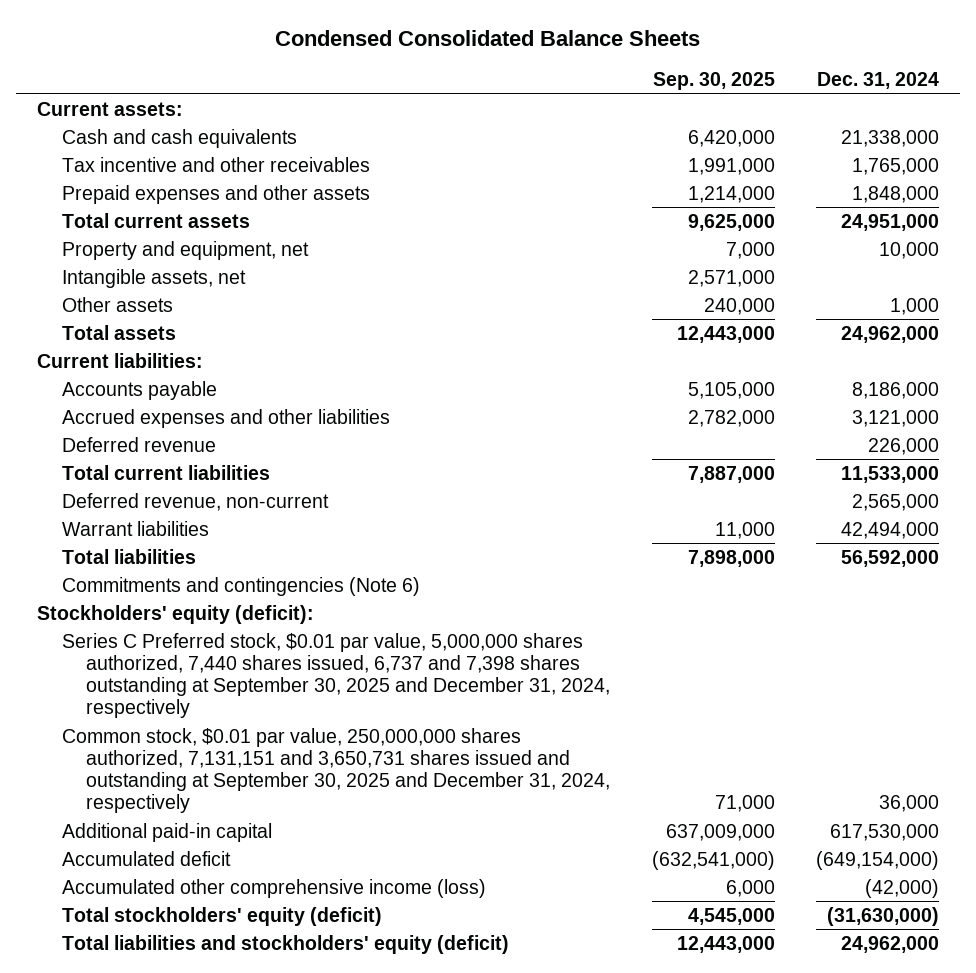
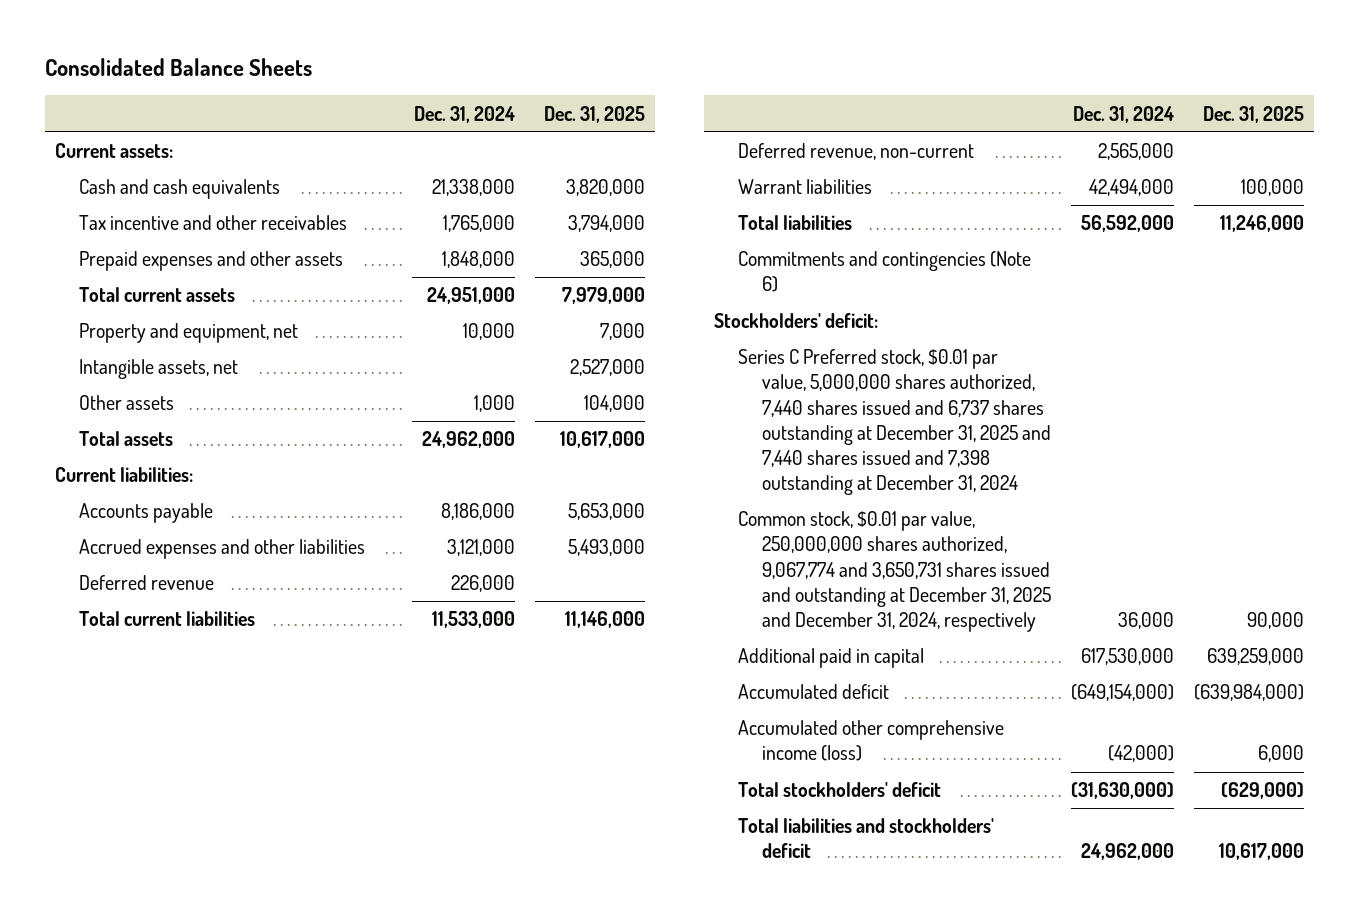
[275,30,701,47] Condensed Consolidated Balance Sheets -> [45,57,313,76] Consolidated Balance Sheets
[652,72,775,91] Sep. 30, 2025 -> none
none -> [544,105,646,123] Dec. 31, 2025
[37,604,315,624] Stockholders' equity (deficit): -> [713,313,878,329] Stockholders' deficit:
[61,632,610,719] Series C Preferred stock, $0.01 par value, 5,000,000 shares authorized, 7,440 shares issued, 6,737 and 7,398 shares outstanding at September 30, 2025 and December 31, 2024, respectively -> [737,349,1051,496] Series C Preferred stock, $0.01 par value, 5,000,000 shares authorized, 7,440 shares issued and 6,737 shares outstanding at December 31, 2025 and 7,440 shares issued and 7,398 outstanding at December 31, 2024
[61,727,610,814] Common stock, $0.01 par value, 250,000,000 shares authorized, 7,131,151 and 3,650,731 shares issued and outstanding at September 30, 2025 and December 31, 2024, respectively -> [737,511,1051,633] Common stock, $0.01 par value, 250,000,000 shares authorized, 9,067,774 and 3,650,731 shares issued and outstanding at December 31, 2025 and December 31, 2024, respectively
[61,822,272,842] Additional paid-in capital -> [737,648,924,669] Additional paid in capital
[61,906,382,926] Total stockholders' equity (deficit) -> [737,782,941,798] Total stockholders' deficit
[61,934,509,954] Total liabilities and stockholders' equity (deficit) -> [737,818,994,859] Total liabilities and stockholders' deficit

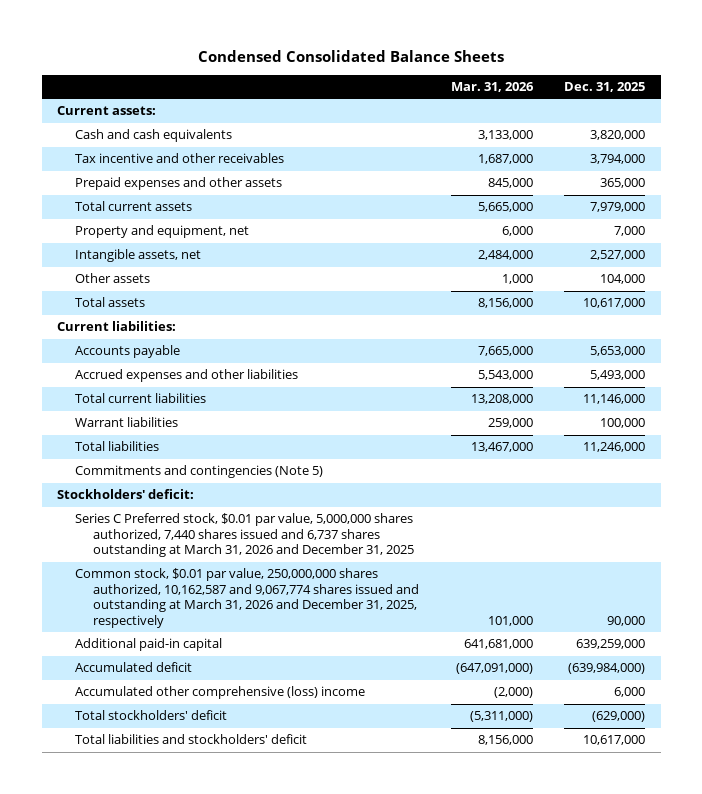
[45,57,313,76] Consolidated Balance Sheets -> [198,49,505,62] Condensed Consolidated Balance Sheets
[414,105,516,123] Dec. 31, 2024 -> none
none -> [450,82,534,93] Mar. 31, 2026
[79,575,215,591] Deferred revenue -> none
[737,143,974,161] Deferred revenue, non-current -> none
[737,251,1031,293] Commitments and contingencies (Note 6) -> [75,465,324,479] Commitments and contingencies (Note 5)
[737,349,1051,496] Series C Preferred stock, $0.01 par value, 5,000,000 shares authorized, 7,440 shares issued and 6,737 shares outstanding at December 31, 2025 and 7,440 shares issued and 7,398 outstanding at December 31, 2024 -> [75,513,415,558] Series C Preferred stock, $0.01 par value, 5,000,000 shares authorized, 7,440 shares issued and 6,737 shares outstanding at March 31, 2026 and December 31, 2025
[737,511,1051,633] Common stock, $0.01 par value, 250,000,000 shares authorized, 9,067,774 and 3,650,731 shares issued and outstanding at December 31, 2025 and December 31, 2024, respectively -> [75,568,420,628] Common stock, $0.01 par value, 250,000,000 shares authorized, 10,162,587 and 9,067,774 shares issued and outstanding at March 31, 2026 and December 31, 2025, respectively
[737,648,924,669] Additional paid in capital -> [75,638,223,652] Additional paid-in capital
[737,720,1004,762] Accumulated other comprehensive income (loss) -> [75,686,366,700] Accumulated other comprehensive (loss) income

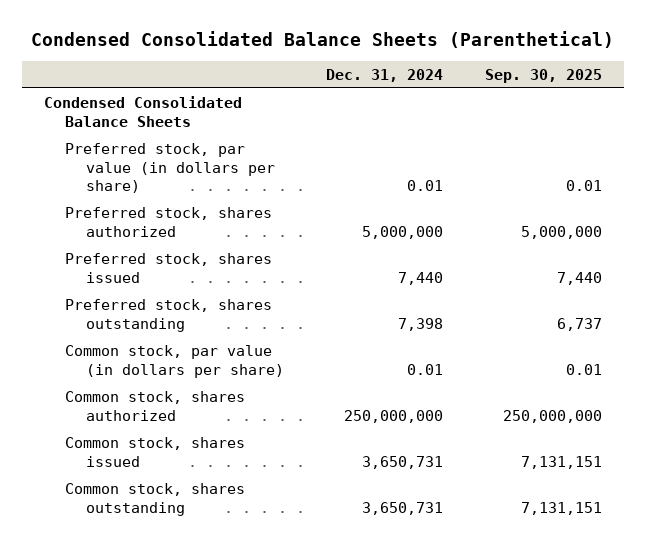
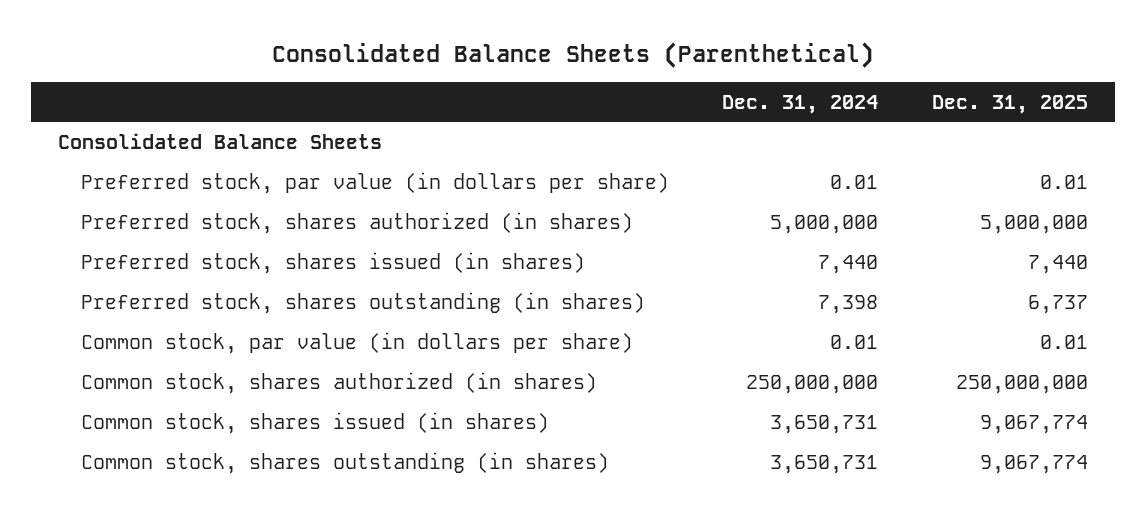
[31,30,615,48] Condensed Consolidated Balance Sheets (Parenthetical) -> [271,41,874,68] Consolidated Balance Sheets (Parenthetical)
[485,68,603,83] Sep. 30, 2025 -> none
none -> [932,94,1089,114] Dec. 31, 2025
[43,96,242,127] Condensed Consolidated Balance Sheets -> [57,132,382,149] Consolidated Balance Sheets
[64,207,272,237] Preferred stock, shares authorized -> [80,211,633,234] Preferred stock, shares authorized (in shares)
[64,253,272,283] Preferred stock, shares issued -> [80,251,585,274] Preferred stock, shares issued (in shares)
[64,299,272,332] Preferred stock, shares outstanding -> [80,291,645,314] Preferred stock, shares outstanding (in shares)
[64,391,245,421] Common stock, shares authorized -> [80,371,597,394] Common stock, shares authorized (in shares)
[64,437,245,467] Common stock, shares issued -> [80,411,549,434] Common stock, shares issued (in shares)
[64,483,245,516] Common stock, shares outstanding -> [80,451,609,474] Common stock, shares outstanding (in shares)

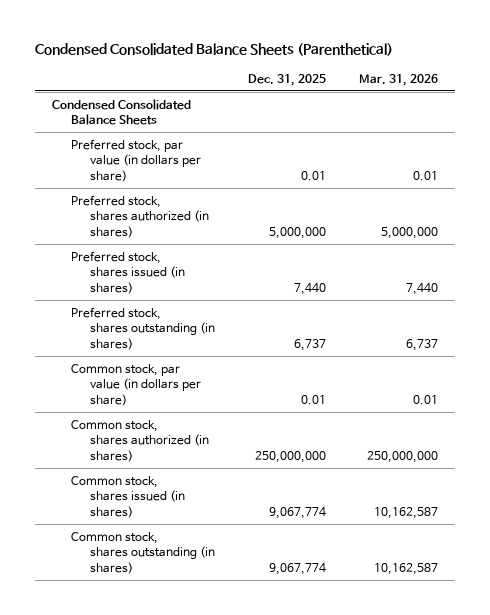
[271,41,874,68] Consolidated Balance Sheets (Parenthetical) -> [35,43,394,57] Condensed Consolidated Balance Sheets (Parenthetical)
[722,94,879,114] Dec. 31, 2024 -> none
none -> [359,73,439,86] Mar. 31, 2026
[57,132,382,149] Consolidated Balance Sheets -> [51,98,191,126] Condensed Consolidated Balance Sheets

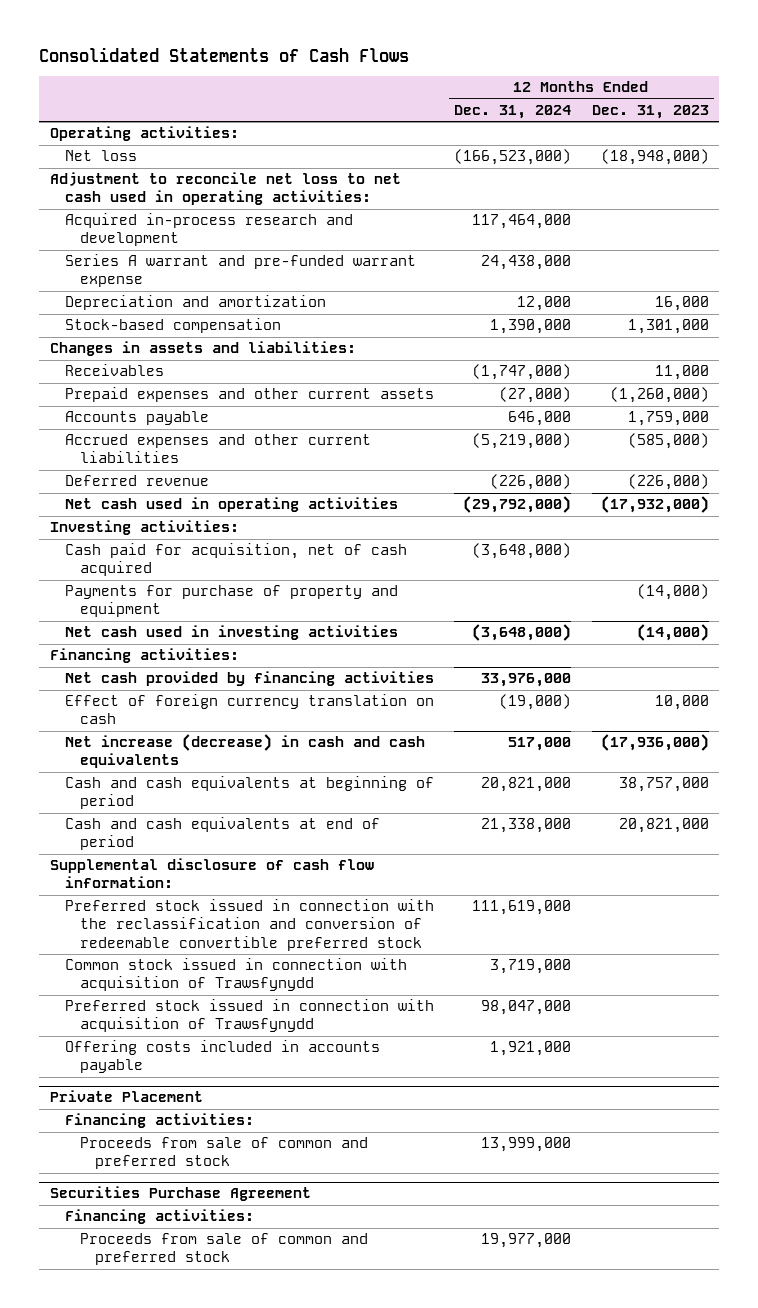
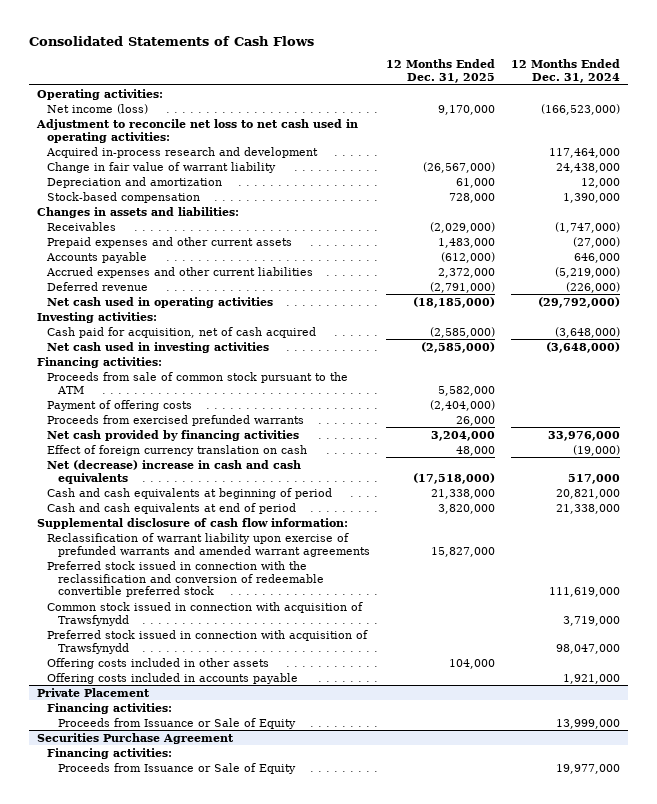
[591,105,709,120] Dec. 31, 2023 -> none
none -> [386,59,496,84] 12 Months Ended Dec. 31, 2025
[64,150,137,162] Net loss -> [47,103,149,114] Net income (loss)
[64,254,416,288] Series A warrant and pre-funded warrant expense -> [47,161,277,173] Change in fair value of warrant liability
[64,585,398,618] Payments for purchase of property and equipment -> none
none -> [47,371,349,394] Proceeds from sale of common stock pursuant to the ATM
none -> [47,399,193,411] Payment of offering costs
none -> [47,414,305,426] Proceeds from exercised prefunded warrants
[64,734,425,769] Net increase (decrease) in cash and cash equivalents -> [47,459,302,484] Net (decrease) increase in cash and cash equivalents
none -> [47,532,370,557] Reclassification of warrant liability upon exercise of prefunded warrants and amended warrant agreements
none -> [47,657,270,669] Offering costs included in other assets
[79,1137,368,1170] Proceeds from sale of common and preferred stock -> [57,717,296,729] Proceeds from Issuance or Sale of Equity
[79,1233,368,1266] Proceeds from sale of common and preferred stock -> [57,762,296,774] Proceeds from Issuance or Sale of Equity

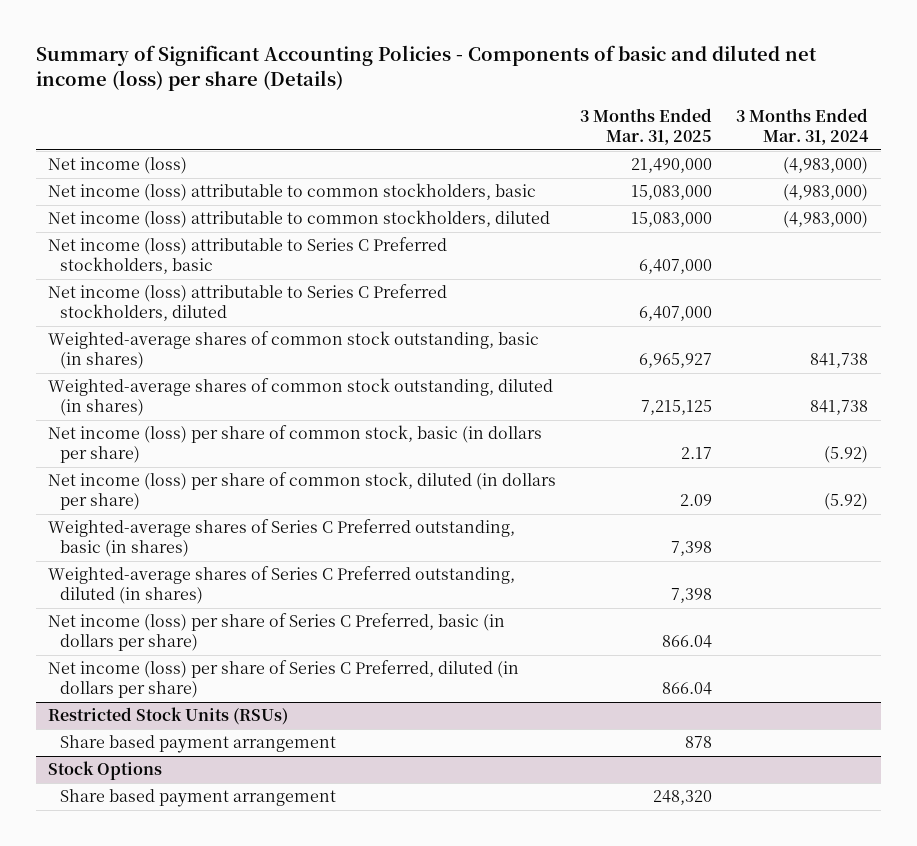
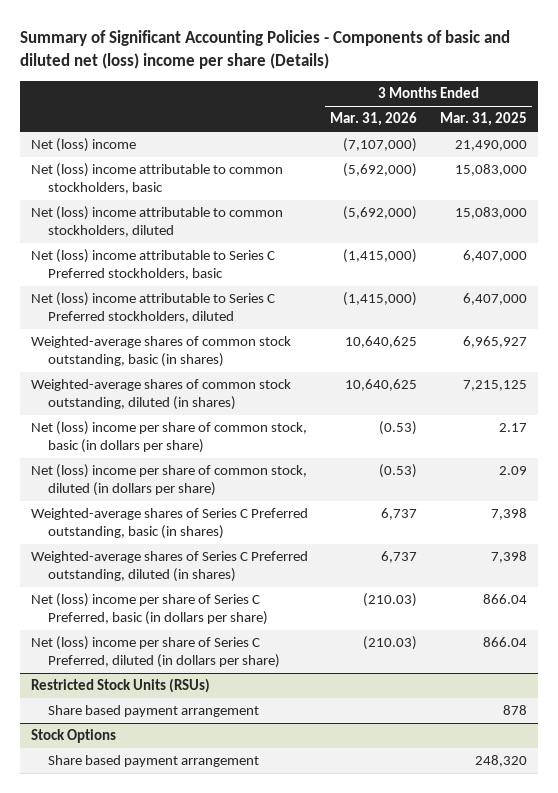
[36,45,818,92] Summary of Significant Accounting Policies - Components of basic and diluted net income (loss) per share (Details) -> [20,30,511,70] Summary of Significant Accounting Policies - Components of basic and diluted net (loss) income per share (Details)
[736,107,870,145] 3 Months Ended Mar. 31, 2024 -> none
none -> [330,112,418,127] Mar. 31, 2026
[48,157,188,175] Net income (loss) -> [31,138,137,153] Net (loss) income
[48,183,537,202] Net income (loss) attributable to common stockholders, basic -> [31,163,284,194] Net (loss) income attributable to common stockholders, basic
[48,210,551,229] Net income (loss) attributable to common stockholders, diluted -> [31,206,284,237] Net (loss) income attributable to common stockholders, diluted
[48,237,448,275] Net income (loss) attributable to Series C Preferred stockholders, basic -> [31,249,276,280] Net (loss) income attributable to Series C Preferred stockholders, basic
[48,284,448,322] Net income (loss) attributable to Series C Preferred stockholders, diluted -> [31,292,276,323] Net (loss) income attributable to Series C Preferred stockholders, diluted
[48,425,543,464] Net income (loss) per share of common stock, basic (in dollars per share) -> [31,421,308,453] Net (loss) income per share of common stock, basic (in dollars per share)
[48,472,557,511] Net income (loss) per share of common stock, diluted (in dollars per share) -> [31,464,308,496] Net (loss) income per share of common stock, diluted (in dollars per share)
[48,613,506,652] Net income (loss) per share of Series C Preferred, basic (in dollars per share) -> [31,593,268,625] Net (loss) income per share of Series C Preferred, basic (in dollars per share)
[48,660,520,699] Net income (loss) per share of Series C Preferred, diluted (in dollars per share) -> [31,636,280,668] Net (loss) income per share of Series C Preferred, diluted (in dollars per share)

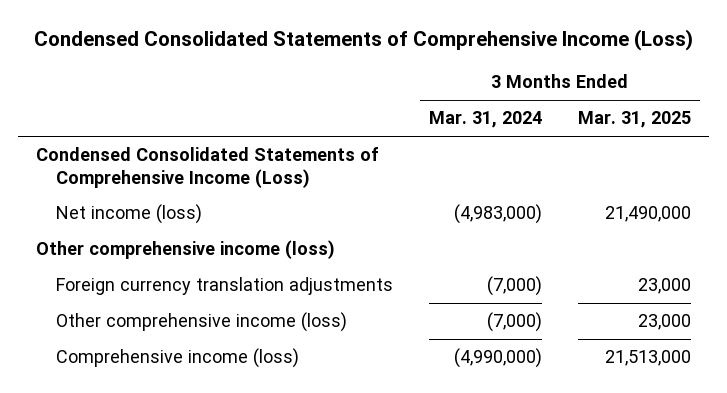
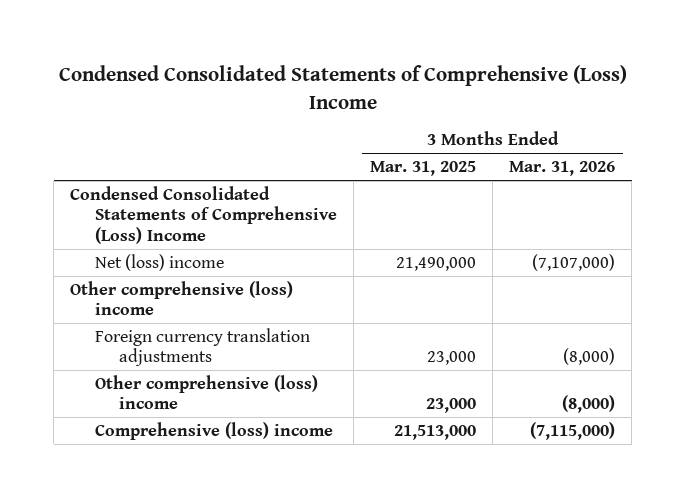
[33,29,693,52] Condensed Consolidated Statements of Comprehensive Income (Loss) -> [58,65,627,109] Condensed Consolidated Statements of Comprehensive (Loss) Income
[428,111,542,129] Mar. 31, 2024 -> none
none -> [509,161,616,177] Mar. 31, 2026
[36,147,379,188] Condensed Consolidated Statements of Comprehensive Income (Loss) -> [70,185,337,244] Condensed Consolidated Statements of Comprehensive (Loss) Income
[55,204,202,225] Net income (loss) -> [94,253,224,271] Net (loss) income
[36,240,336,260] Other comprehensive income (loss) -> [70,280,294,316] Other comprehensive (loss) income
[55,312,347,333] Other comprehensive income (loss) -> [94,374,318,410] Other comprehensive (loss) income
[55,348,299,369] Comprehensive income (loss) -> [94,421,333,440] Comprehensive (loss) income

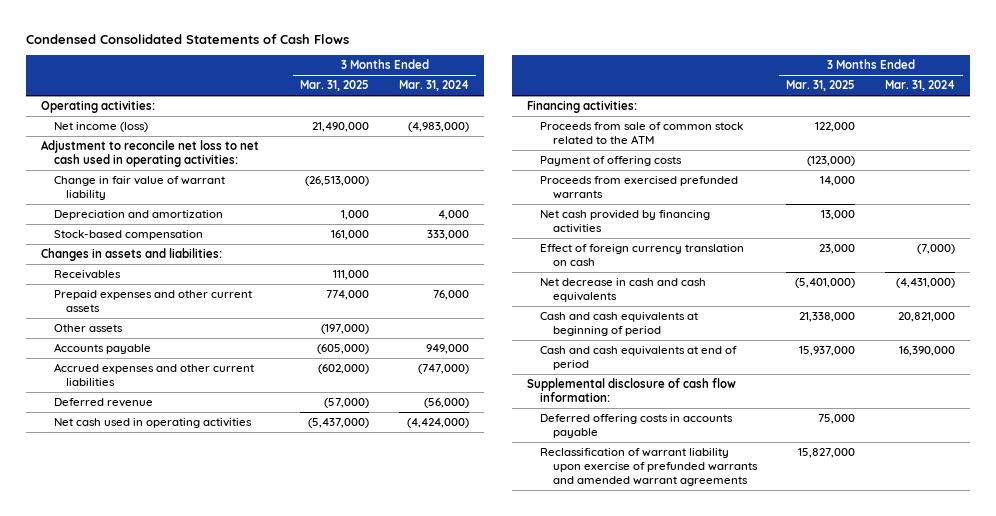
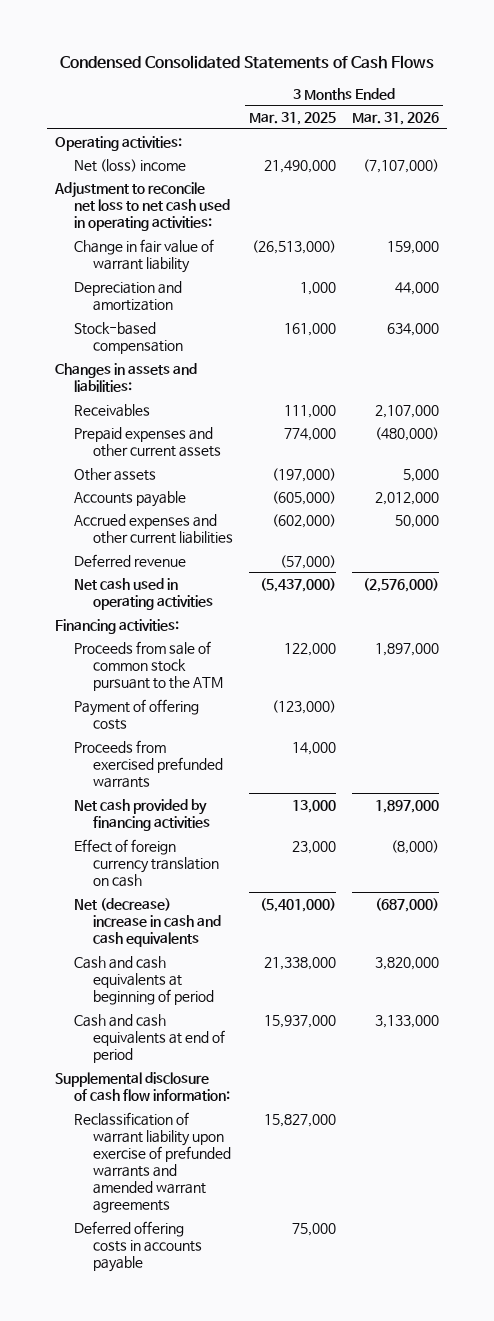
[398,80,469,92] Mar. 31, 2024 -> none
none -> [351,111,439,125] Mar. 31, 2026
[53,122,148,133] Net income (loss) -> [74,158,187,172] Net (loss) income
[539,122,743,144] Proceeds from sale of common stock related to the ATM -> [74,640,224,691] Proceeds from sale of common stock pursuant to the ATM
[539,278,706,302] Net decrease in cash and cash equivalents -> [74,897,222,947] Net (decrease) increase in cash and cash equivalents
[539,414,733,438] Deferred offering costs in accounts payable -> [74,1220,203,1272] Deferred offering costs in accounts payable

